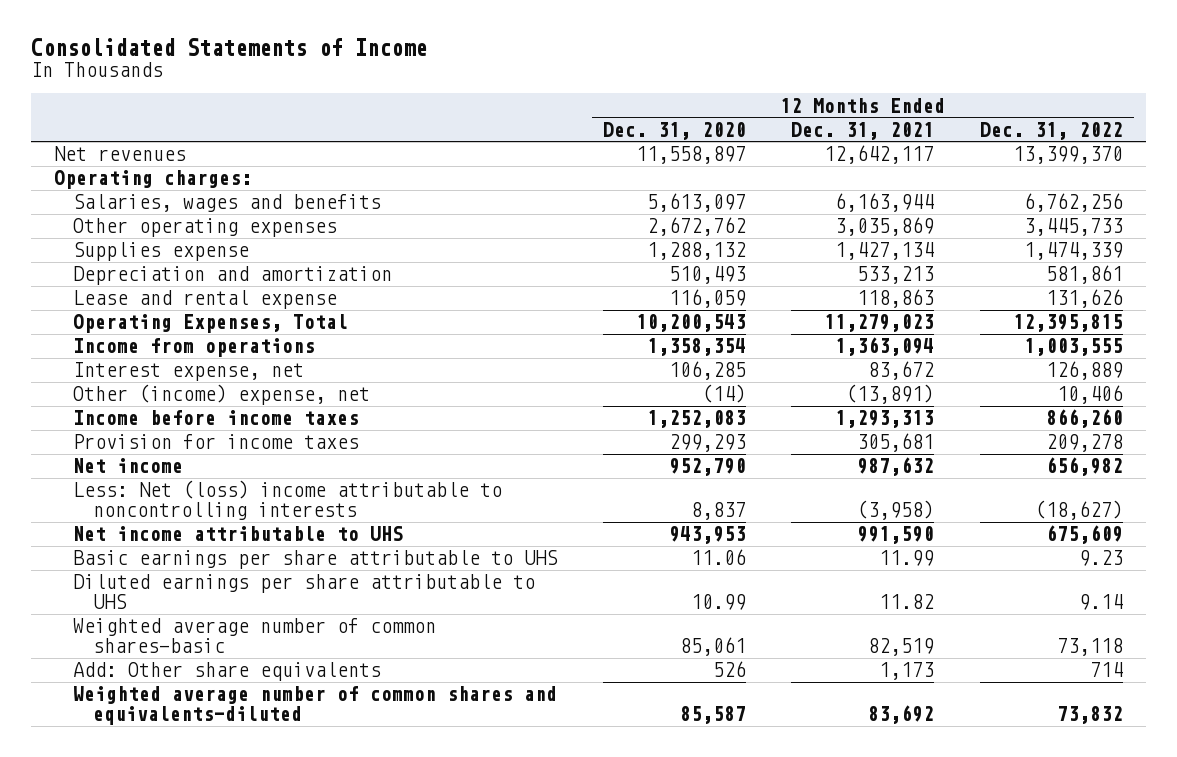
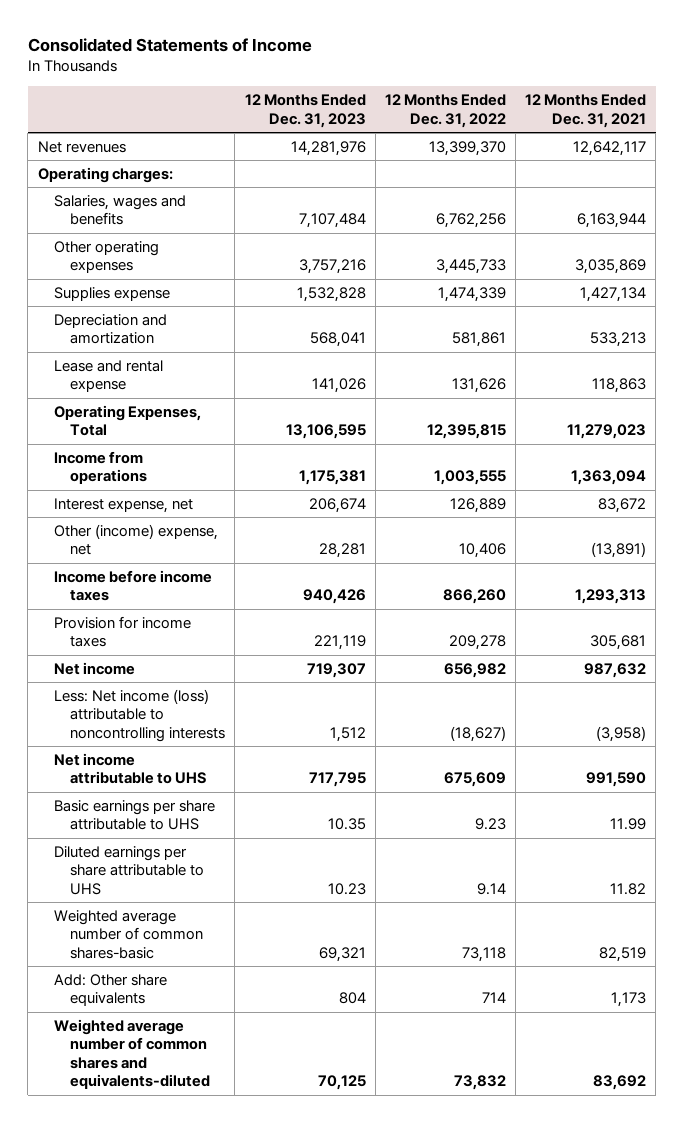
[602,121,746,140] Dec. 31, 2020 -> none
none -> [244,94,366,128] 12 Months Ended Dec. 31, 2023
[73,480,503,521] Less: Net (loss) income attributable to noncontrolling interests -> [53,688,226,742] Less: Net income (loss) attributable to noncontrolling interests

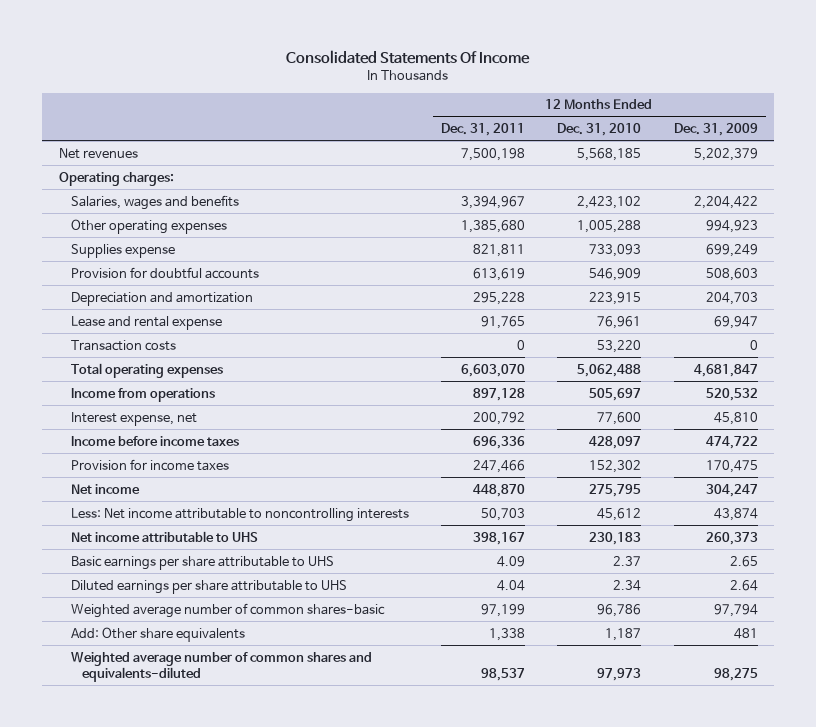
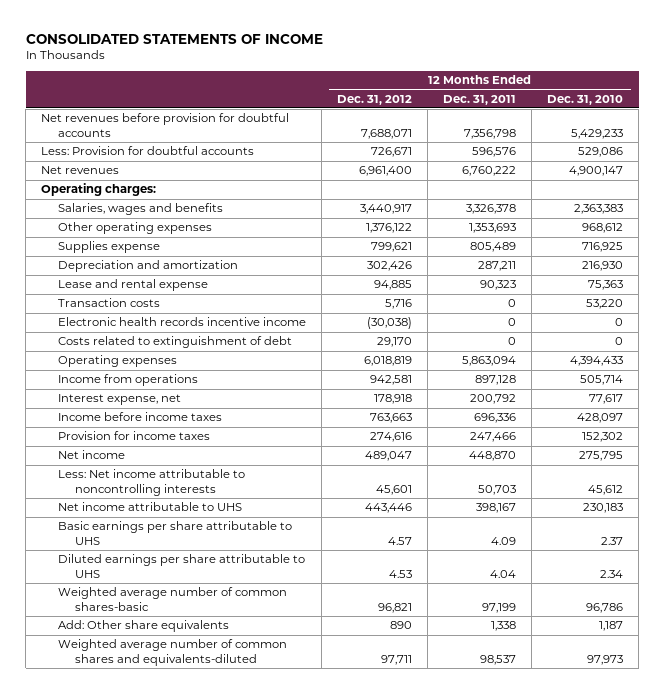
[286,49,531,64] Consolidated Statements Of Income -> [25,33,323,44] CONSOLIDATED STATEMENTS OF INCOME
[673,123,758,137] Dec. 31, 2009 -> none
none -> [337,94,413,105] Dec. 31, 2012
none -> [41,113,290,137] Net revenues before provision for doubtful accounts
none -> [41,146,255,156] Less: Provision for doubtful accounts
[460,147,525,161] 7,500,198 -> [462,166,517,177] 6,760,222
[577,147,642,161] 5,568,185 -> [569,166,624,177] 4,900,147
[70,266,259,279] Provision for doubtful accounts -> none
[460,195,525,209] 3,394,967 -> [466,204,517,215] 3,326,378
[577,195,642,209] 2,423,102 -> [574,204,624,215] 2,363,383
[460,219,525,233] 1,385,680 -> [469,223,517,234] 1,353,693
[577,219,642,233] 1,005,288 -> [582,223,624,234] 968,612
[472,243,525,257] 821,811 -> [470,242,517,253] 805,489
[589,243,642,257] 733,093 -> [582,242,624,253] 716,925
[472,291,525,305] 295,228 -> [478,261,517,272] 287,211
[589,291,642,305] 223,915 -> [582,261,624,272] 216,930
[480,315,525,329] 91,765 -> [480,280,517,291] 90,323
[597,315,642,329] 76,961 -> [588,280,624,291] 75,363
none -> [58,317,307,327] Electronic health records incentive income
none -> [58,336,293,349] Costs related to extinguishment of debt
[70,362,223,378] Total operating expenses -> [58,355,178,368] Operating expenses
[460,363,525,377] 6,603,070 -> [462,356,517,367] 5,863,094
[577,363,642,377] 5,062,488 -> [570,356,624,367] 4,394,433
[589,387,642,401] 505,697 -> [580,375,624,386] 505,714
[597,411,642,425] 77,600 -> [589,394,624,405] 77,617

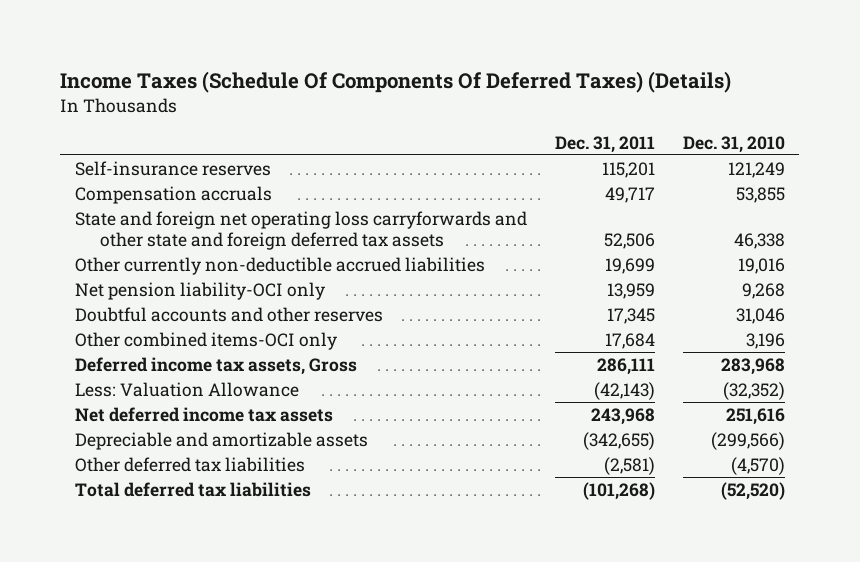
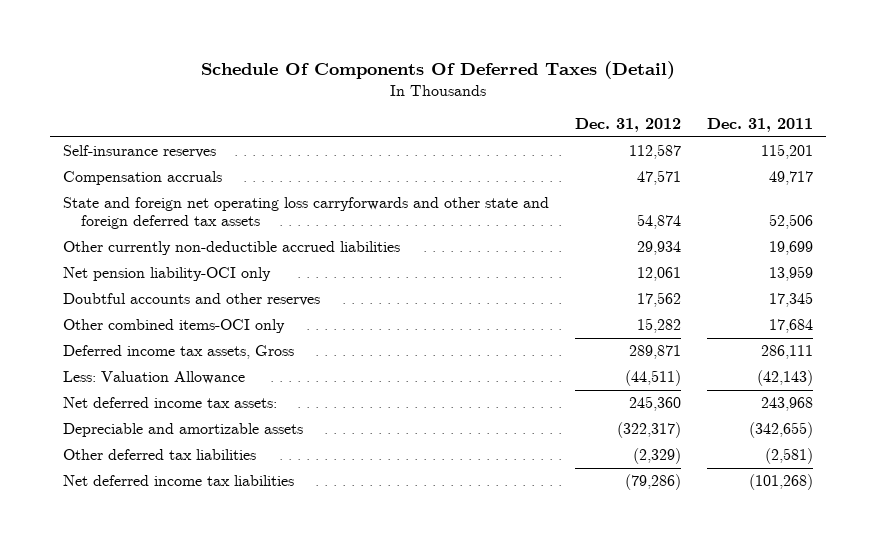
[60,70,732,93] Income Taxes (Schedule Of Components Of Deferred Taxes) (Details) -> [201,60,676,79] Schedule Of Components Of Deferred Taxes (Detail)
[682,135,785,153] Dec. 31, 2010 -> none
none -> [575,118,682,133] Dec. 31, 2012
[74,407,333,423] Net deferred income tax assets -> [63,397,278,409] Net deferred income tax assets:
[74,482,311,498] Total deferred tax liabilities -> [63,475,295,487] Net deferred income tax liabilities

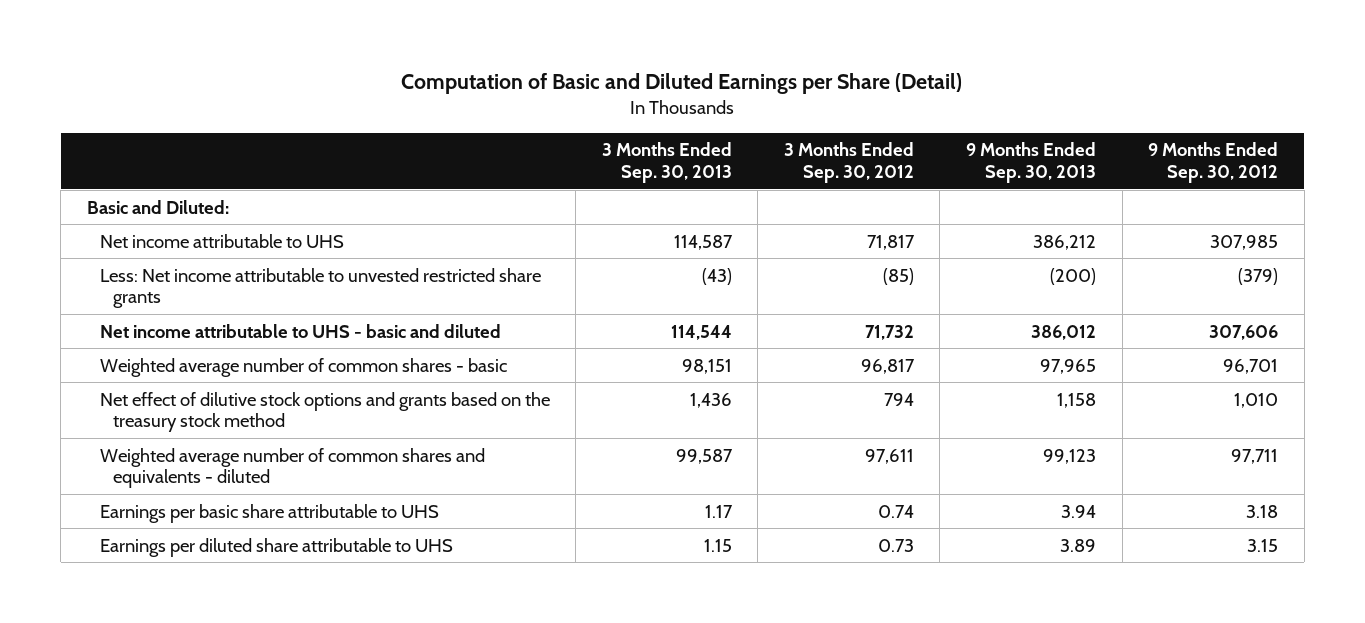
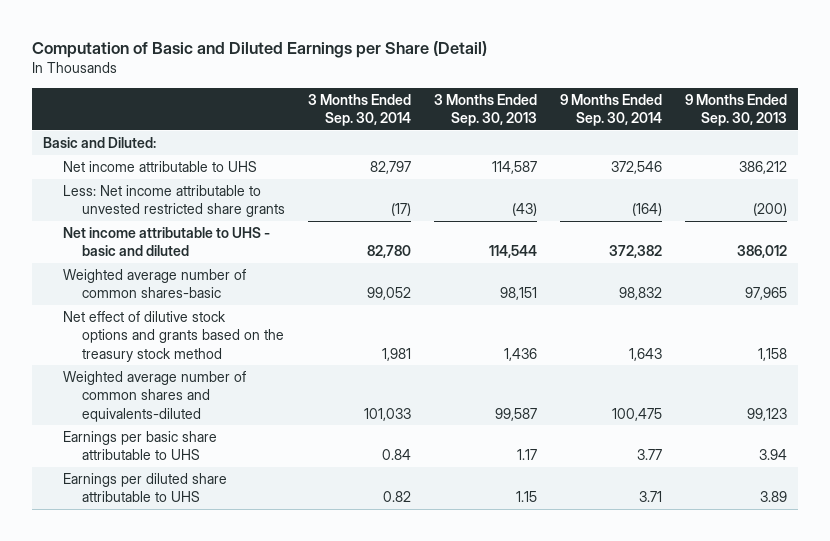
[783,142,914,184] 3 Months Ended Sep. 30, 2012 -> none
[1148,142,1279,184] 9 Months Ended Sep. 30, 2012 -> none
none -> [308,93,412,126] 3 Months Ended Sep. 30, 2014
none -> [559,93,662,126] 9 Months Ended Sep. 30, 2014
[99,357,507,377] Weighted average number of common shares - basic -> [62,268,246,299] Weighted average number of common shares-basic
[99,447,485,489] Weighted average number of common shares and equivalents - diluted -> [62,370,246,422] Weighted average number of common shares and equivalents-diluted

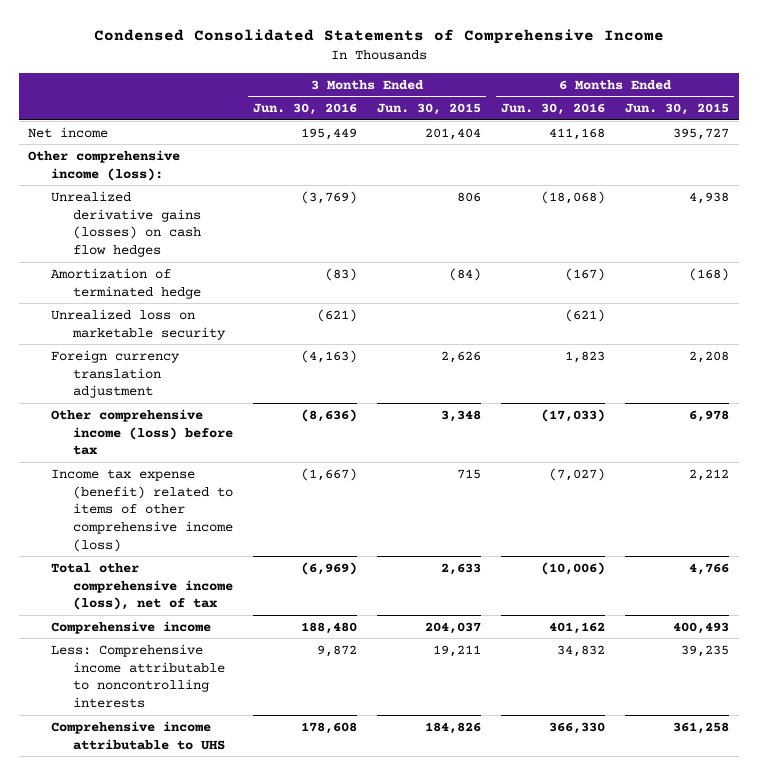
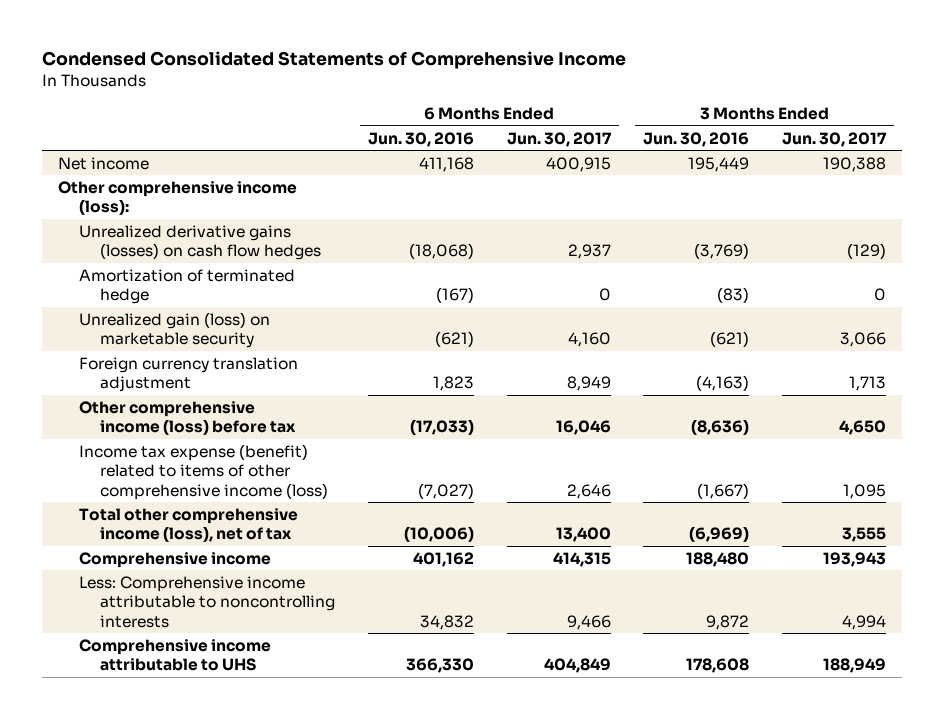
[376,103,481,116] Jun. 30, 2015 -> none
[624,103,729,116] Jun. 30, 2015 -> none
none -> [506,131,612,147] Jun. 30, 2017
none -> [782,131,888,147] Jun. 30, 2017
[50,308,227,340] Unrealized loss on marketable security -> [79,311,271,349] Unrealized gain (loss) on marketable security

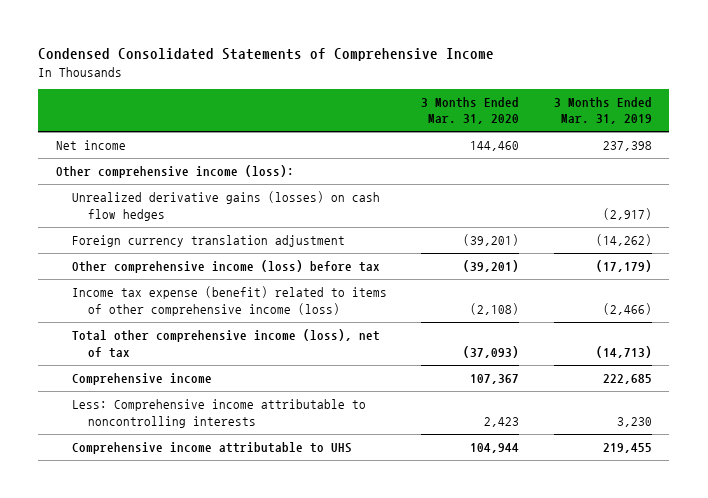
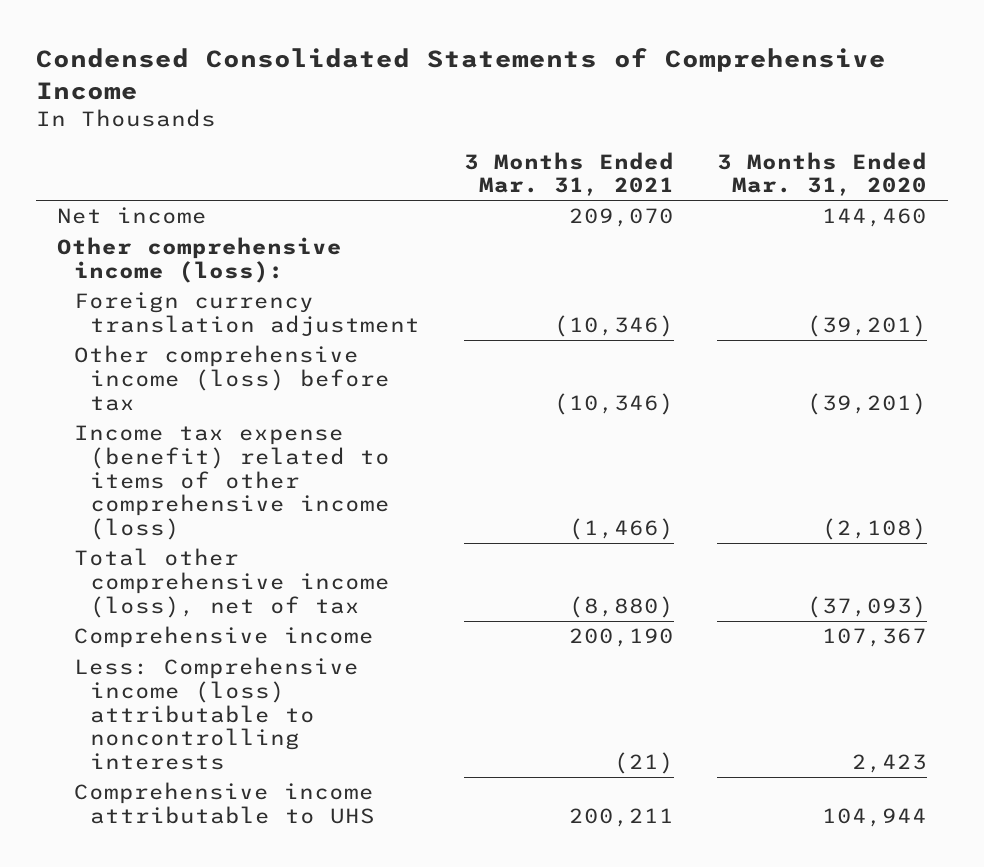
[553,96,652,125] 3 Months Ended Mar. 31, 2019 -> none
none -> [463,151,674,197] 3 Months Ended Mar. 31, 2021
[71,191,380,221] Unrealized derivative gains (losses) on cash flow hedges -> none
[71,399,366,428] Less: Comprehensive income attributable to noncontrolling interests -> [73,657,359,770] Less: Comprehensive income (loss) attributable to noncontrolling interests

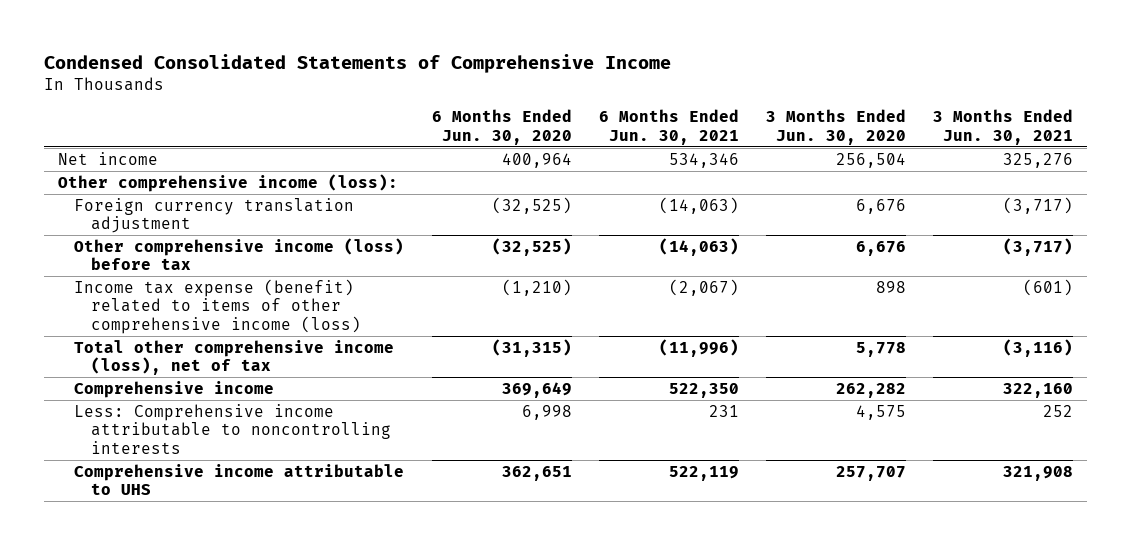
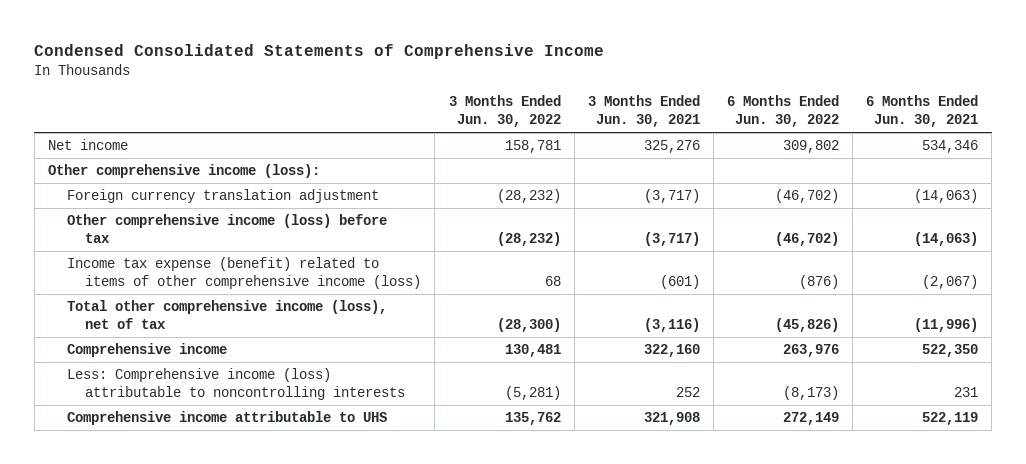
[431,109,572,145] 6 Months Ended Jun. 30, 2020 -> none
[766,109,907,145] 3 Months Ended Jun. 30, 2020 -> none
none -> [448,95,561,128] 3 Months Ended Jun. 30, 2022
none -> [727,95,840,128] 6 Months Ended Jun. 30, 2022
[74,403,391,454] Less: Comprehensive income attributable to noncontrolling interests -> [66,368,406,401] Less: Comprehensive income (loss) attributable to noncontrolling interests

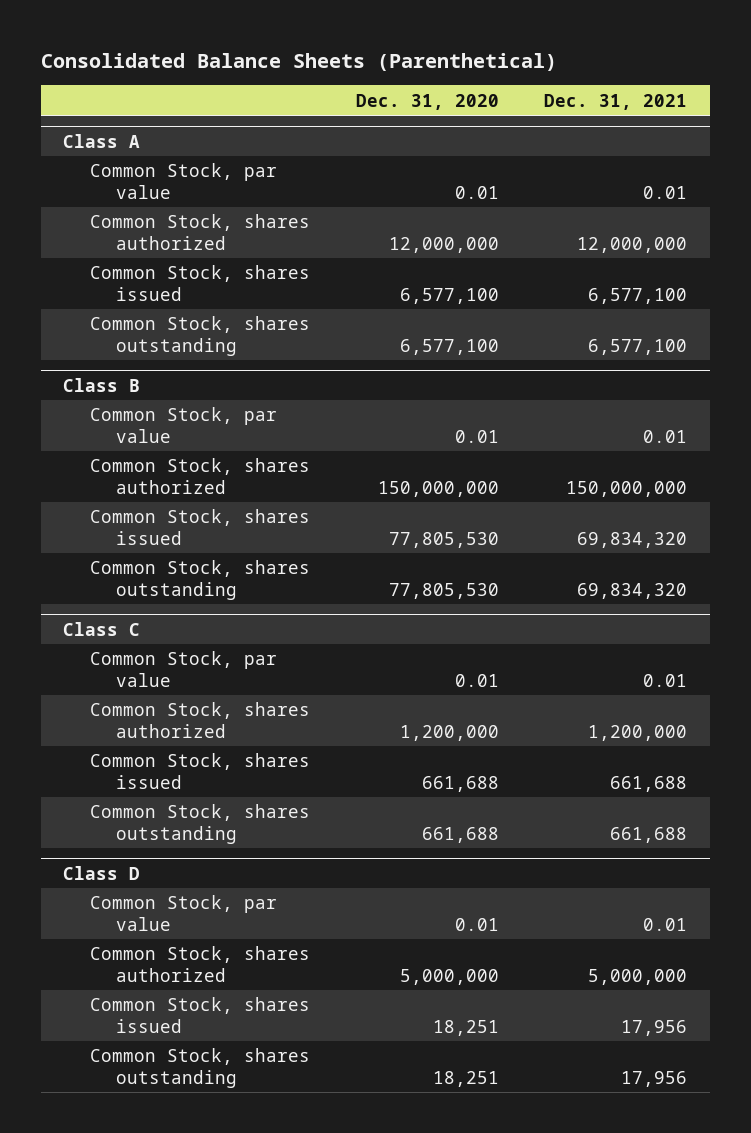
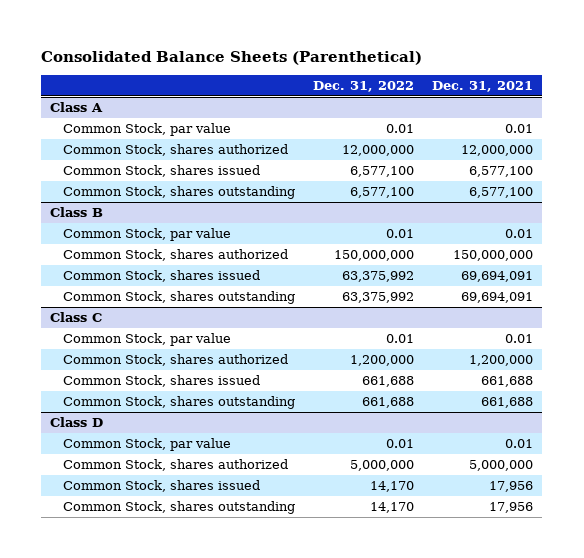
[355,93,499,110] Dec. 31, 2020 -> none
none -> [312,81,414,93] Dec. 31, 2022
[577,531,688,548] 69,834,320 -> [461,271,534,283] 69,694,091
[577,582,688,599] 69,834,320 -> [461,292,534,304] 69,694,091

